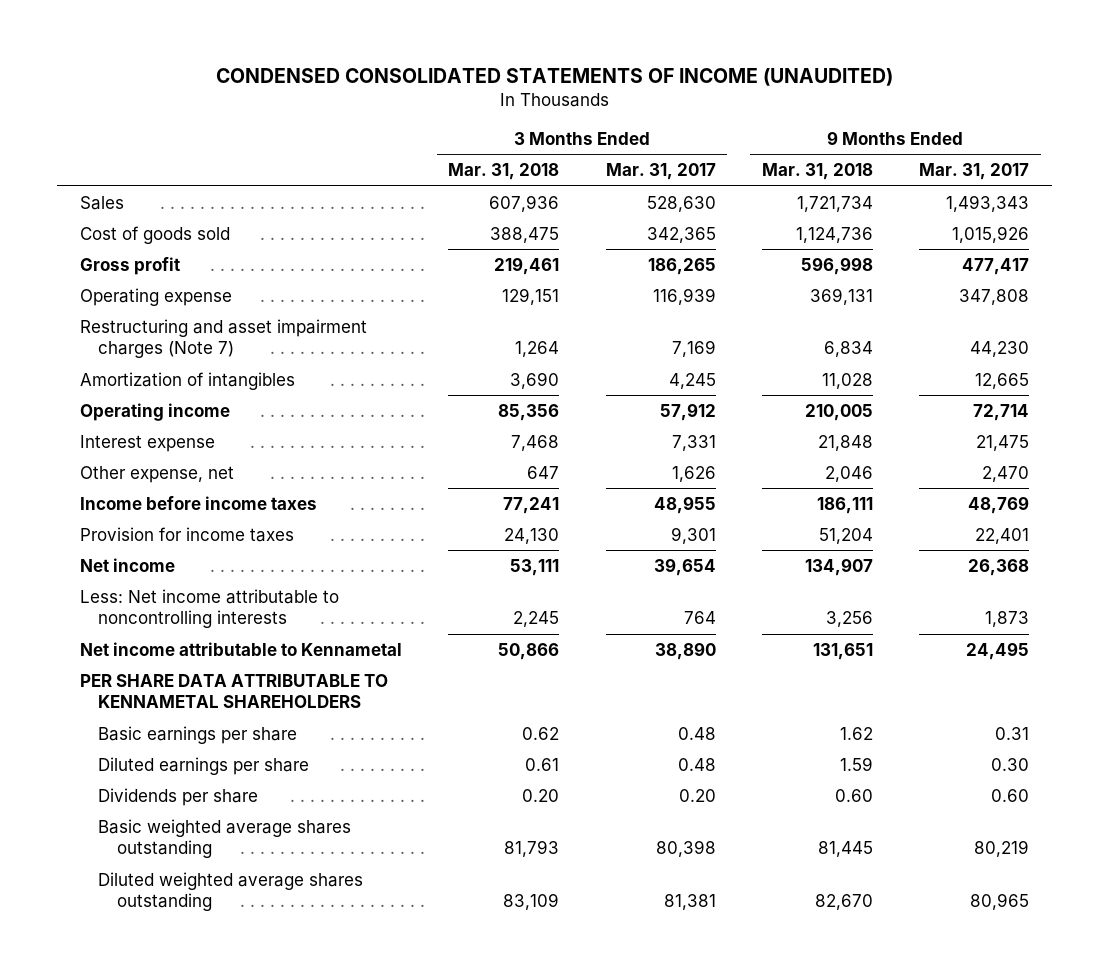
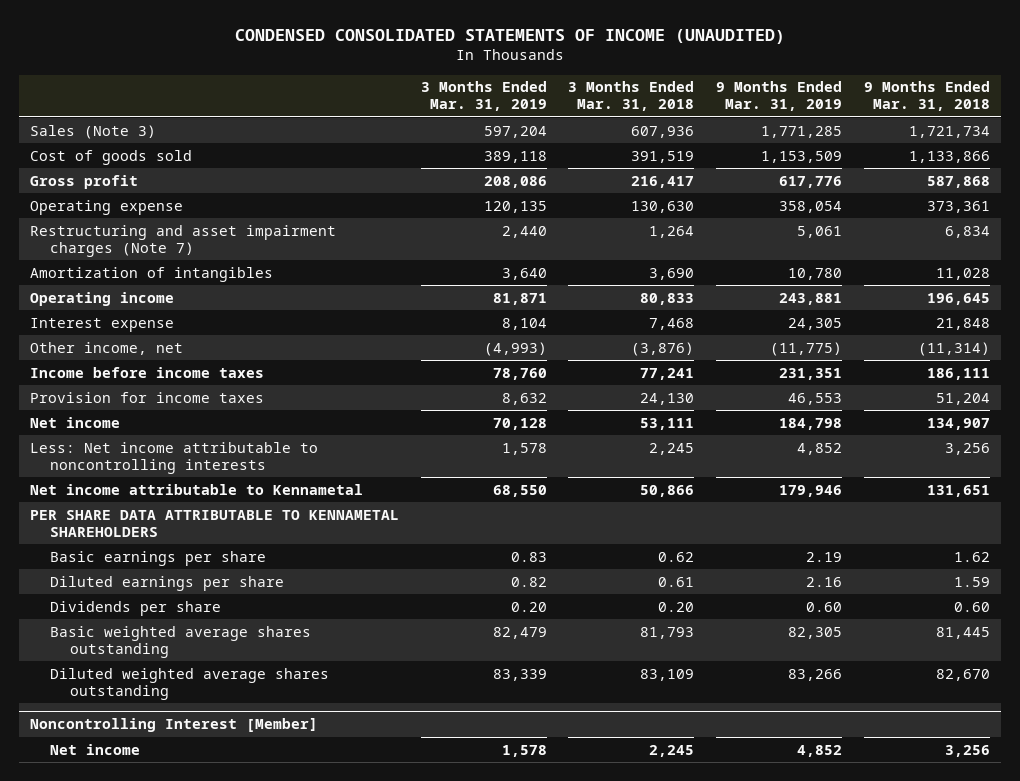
[605,163,716,181] Mar. 31, 2017 -> none
[918,163,1029,181] Mar. 31, 2017 -> none
none -> [420,81,547,112] 3 Months Ended Mar. 31, 2019
none -> [716,81,843,112] 9 Months Ended Mar. 31, 2019
[80,195,125,210] Sales -> [29,124,156,139] Sales (Note 3)
[490,226,560,243] 388,475 -> [631,150,695,163] 391,519
[795,226,873,243] 1,124,736 -> [909,150,991,163] 1,133,866
[494,256,560,275] 219,461 -> [631,175,695,188] 216,417
[800,256,873,275] 596,998 -> [927,175,991,188] 587,868
[502,287,560,305] 129,151 -> [631,200,695,213] 130,630
[809,287,873,305] 369,131 -> [927,200,991,213] 373,361
[498,403,560,421] 85,356 -> [640,292,695,305] 80,833
[804,403,873,421] 210,005 -> [927,292,991,305] 196,645
[80,465,235,483] Other expense, net -> [29,341,183,355] Other income, net
[527,465,560,479] 647 -> [631,341,695,356] (3,876)
[824,465,873,482] 2,046 -> [918,341,991,356] (11,314)
none -> [29,718,318,733] Noncontrolling Interest [Member]
none -> [49,743,140,755] Net income

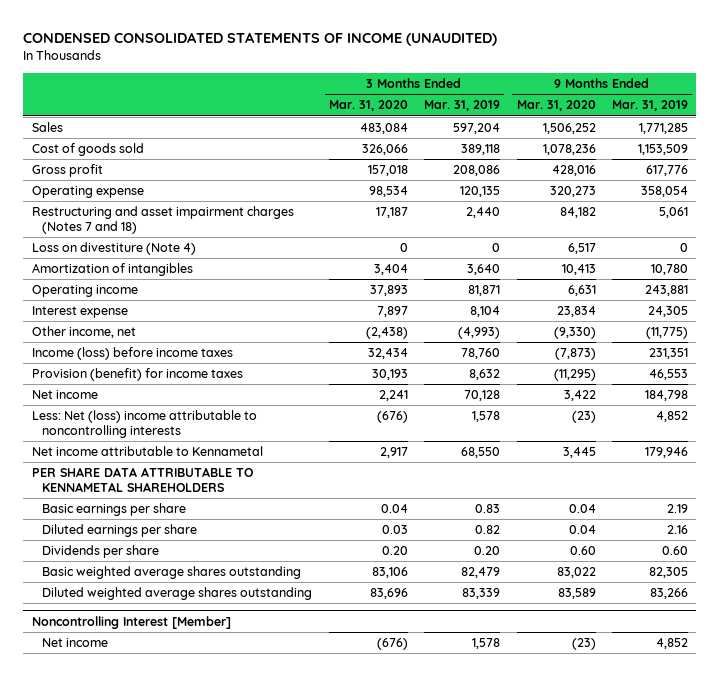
[568,81,695,112] 3 Months Ended Mar. 31, 2018 -> none
[864,81,991,112] 9 Months Ended Mar. 31, 2018 -> none
none -> [328,100,408,112] Mar. 31, 2020
none -> [516,100,596,112] Mar. 31, 2020
[29,124,156,139] Sales (Note 3) -> [31,122,63,133] Sales
[29,224,336,257] Restructuring and asset impairment charges (Note 7) -> [31,206,294,235] Restructuring and asset impairment charges (Notes 7 and 18)
none -> [31,242,196,256] Loss on divestiture (Note 4)
[29,366,264,378] Income before income taxes -> [31,347,233,361] Income (loss) before income taxes
[29,391,264,403] Provision for income taxes -> [31,368,243,382] Provision (benefit) for income taxes
[29,441,318,474] Less: Net income attributable to noncontrolling interests -> [31,410,257,439] Less: Net (loss) income attributable to noncontrolling interests

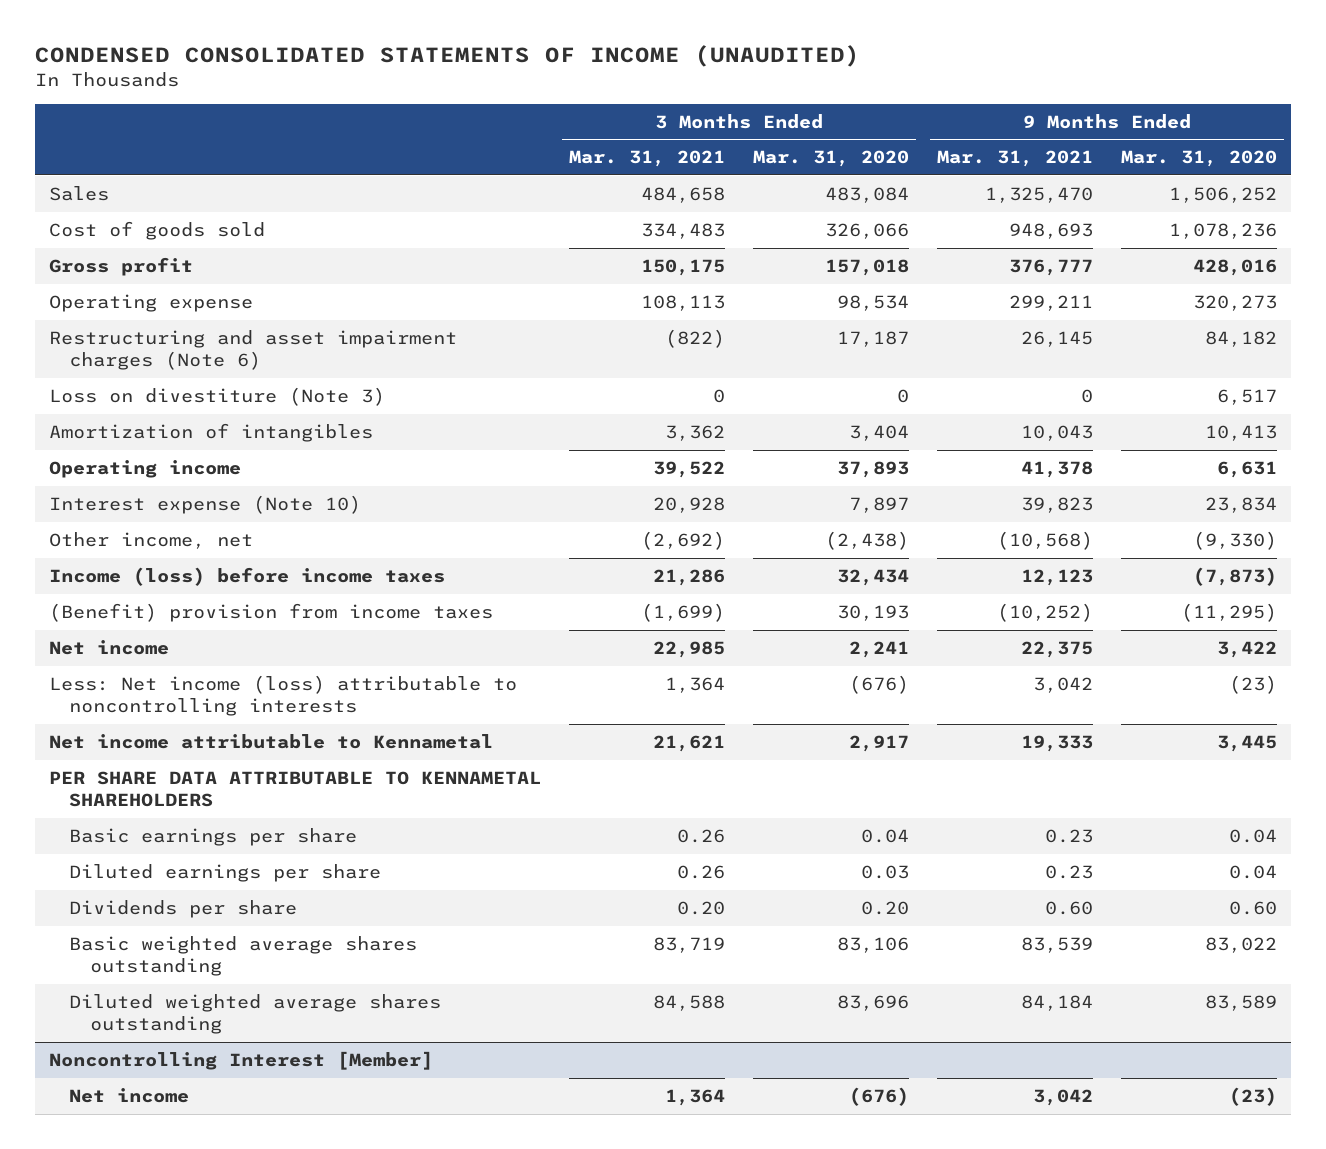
[424,100,501,112] Mar. 31, 2019 -> none
[611,100,688,112] Mar. 31, 2019 -> none
none -> [568,150,725,168] Mar. 31, 2021
none -> [937,150,1094,168] Mar. 31, 2021
[31,206,294,235] Restructuring and asset impairment charges (Notes 7 and 18) -> [48,329,457,371] Restructuring and asset impairment charges (Note 6)
[31,242,196,256] Loss on divestiture (Note 4) -> [48,386,385,406] Loss on divestiture (Note 3)
[31,306,128,319] Interest expense -> [48,494,361,514] Interest expense (Note 10)
[31,368,243,382] Provision (benefit) for income taxes -> [48,602,493,622] (Benefit) provision from income taxes
[31,410,257,439] Less: Net (loss) income attributable to noncontrolling interests -> [48,674,517,717] Less: Net income (loss) attributable to noncontrolling interests

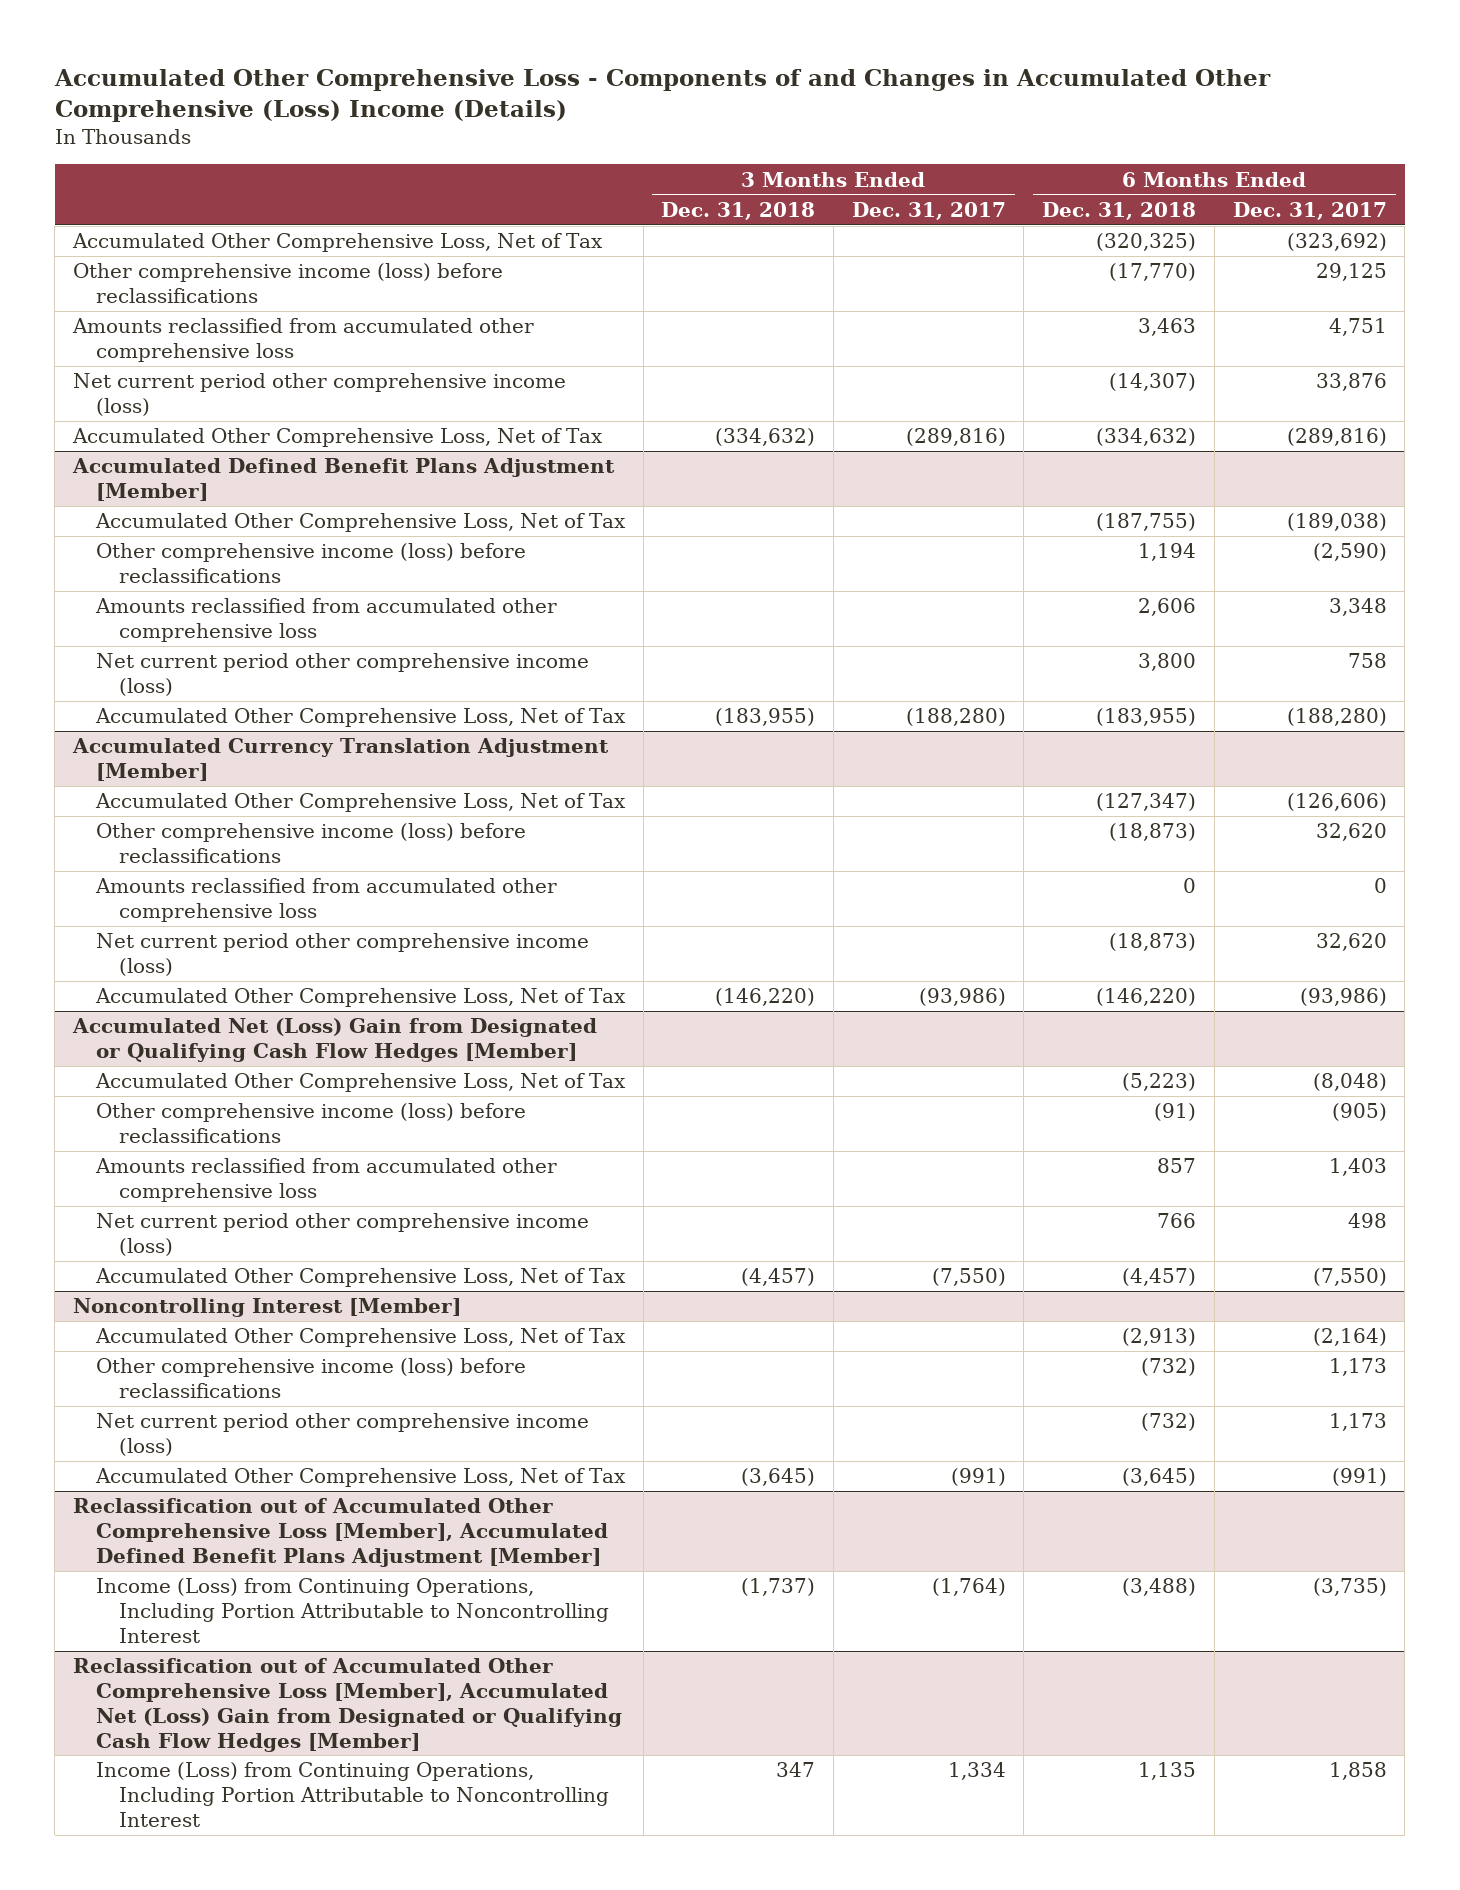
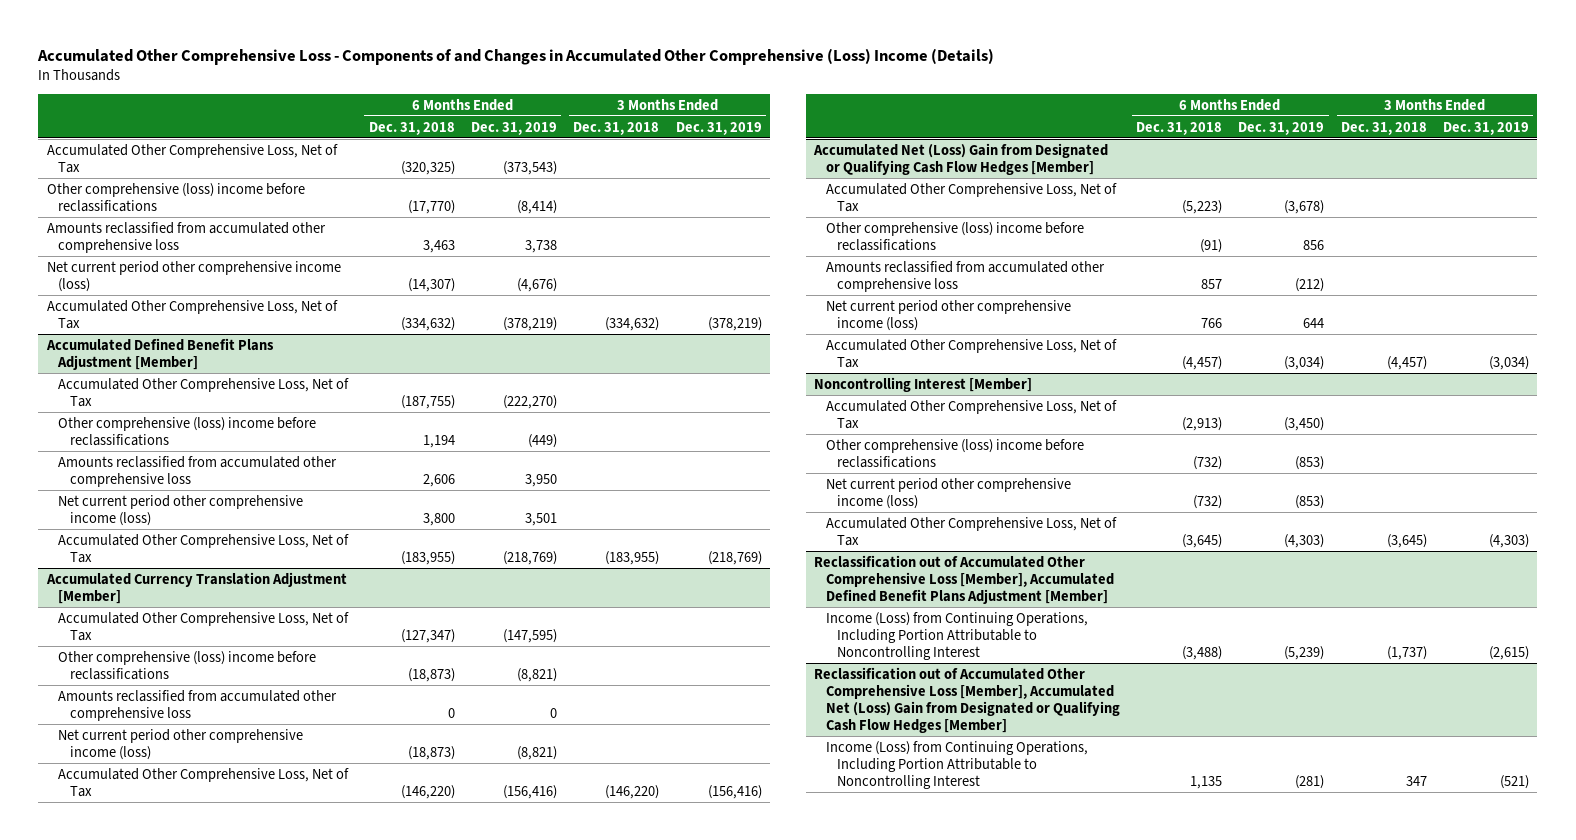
[851,201,1006,220] Dec. 31, 2017 -> none
[1232,201,1387,220] Dec. 31, 2017 -> none
none -> [470,121,557,135] Dec. 31, 2019
none -> [675,121,762,135] Dec. 31, 2019
[73,263,504,304] Other comprehensive income (loss) before reclassifications -> [46,182,305,212] Other comprehensive (loss) income before reclassifications
[95,543,526,584] Other comprehensive income (loss) before reclassifications -> [58,416,317,446] Other comprehensive (loss) income before reclassifications
[95,823,526,864] Other comprehensive income (loss) before reclassifications -> [58,650,317,680] Other comprehensive (loss) income before reclassifications
[95,1103,526,1144] Other comprehensive income (loss) before reclassifications -> [825,221,1084,251] Other comprehensive (loss) income before reclassifications
[95,1358,526,1399] Other comprehensive income (loss) before reclassifications -> [825,438,1084,468] Other comprehensive (loss) income before reclassifications

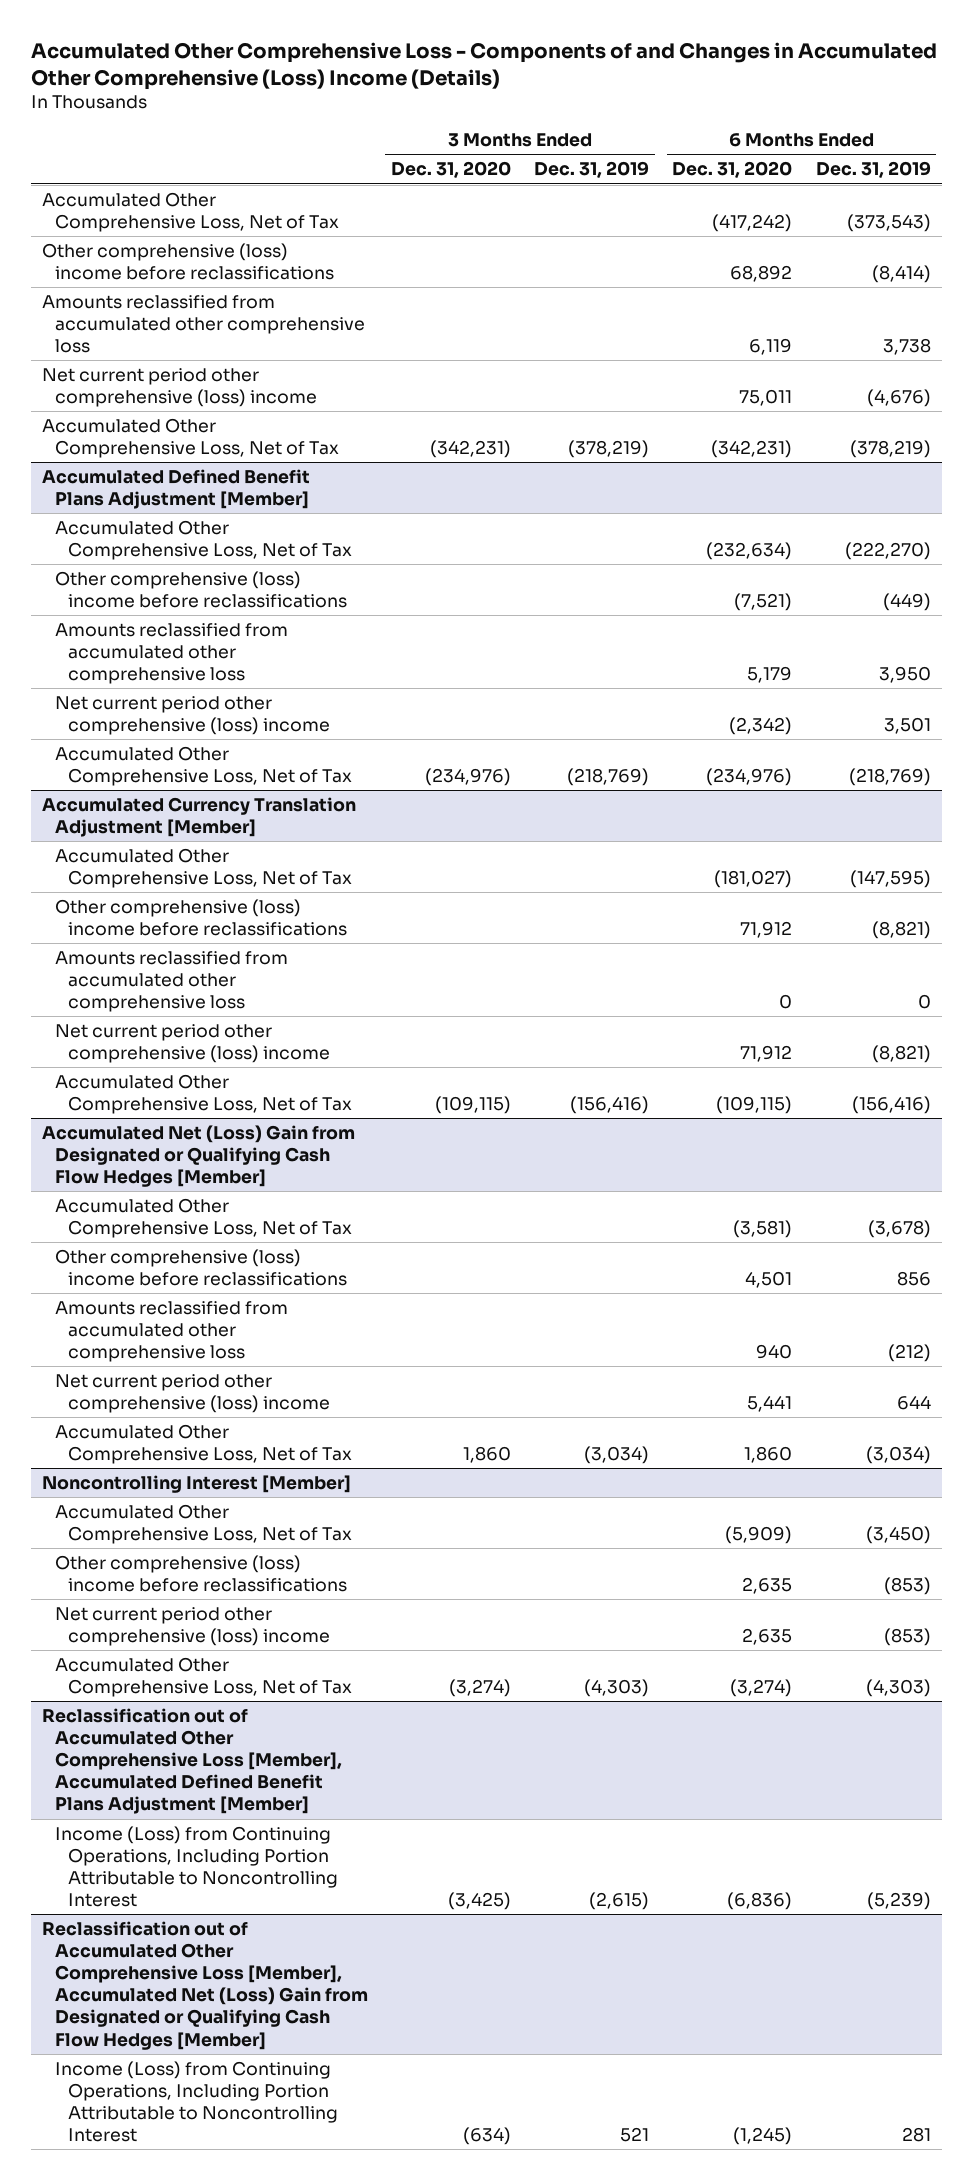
[368,121,455,135] Dec. 31, 2018 -> none
[573,121,660,135] Dec. 31, 2018 -> none
none -> [391,161,512,179] Dec. 31, 2020
none -> [672,161,793,179] Dec. 31, 2020
[46,260,341,292] Net current period other comprehensive income (loss) -> [42,367,317,408] Net current period other comprehensive (loss) income
[58,494,304,526] Net current period other comprehensive income (loss) -> [54,695,330,736] Net current period other comprehensive (loss) income
[58,728,304,760] Net current period other comprehensive income (loss) -> [54,1023,330,1064] Net current period other comprehensive (loss) income
[825,299,1071,331] Net current period other comprehensive income (loss) -> [54,1373,330,1414] Net current period other comprehensive (loss) income
[825,477,1071,509] Net current period other comprehensive income (loss) -> [54,1606,330,1647] Net current period other comprehensive (loss) income
[1295,774,1325,789] (281) -> [901,2127,931,2143] 281
[1500,774,1530,789] (521) -> [620,2127,650,2143] 521

